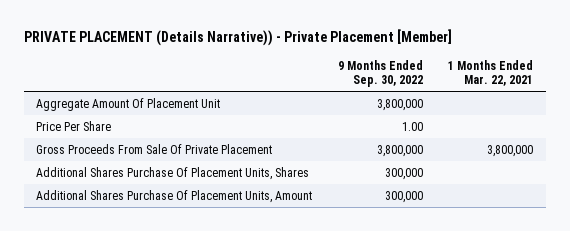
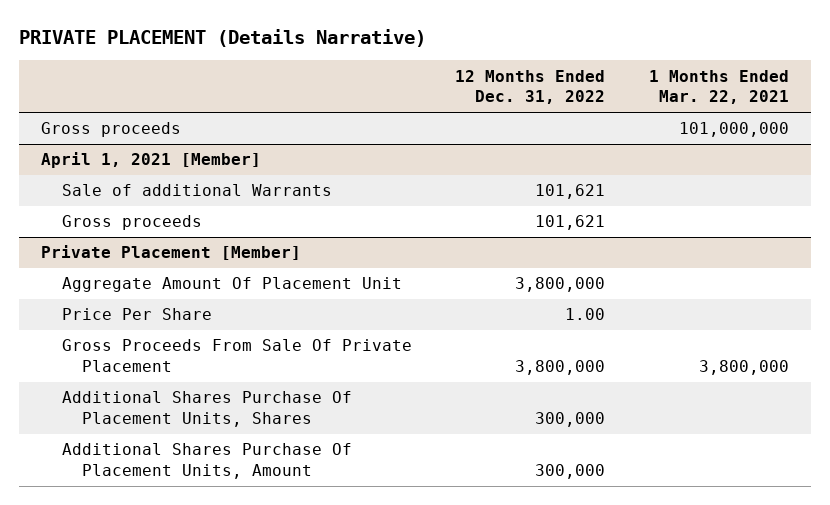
[23,29,452,47] PRIVATE PLACEMENT (Details Narrative)) - Private Placement [Member] -> [19,29,427,48] PRIVATE PLACEMENT (Details Narrative)
[337,59,423,88] 9 Months Ended Sep. 30, 2022 -> none
none -> [455,69,606,105] 12 Months Ended Dec. 31, 2022
[36,97,221,111] Aggregate Amount Of Placement Unit -> none
[36,120,112,131] Price Per Share -> none
[36,143,273,154] Gross Proceeds From Sale Of Private Placement -> none
[36,166,310,180] Additional Shares Purchase Of Placement Units, Shares -> none
[36,189,313,203] Additional Shares Purchase Of Placement Units, Amount -> none
none -> [41,122,182,138] Gross proceeds
none -> [41,152,262,169] April 1, 2021 [Member]
none -> [61,184,332,197] Sale of additional Warrants
none -> [61,215,202,231] Gross proceeds
none -> [41,245,302,261] Private Placement [Member]
none -> [61,277,402,293] Aggregate Amount Of Placement Unit
none -> [61,308,212,321] Price Per Share
none -> [61,339,412,373] Gross Proceeds From Sale Of Private Placement
none -> [61,391,352,428] Additional Shares Purchase Of Placement Units, Shares
none -> [61,443,352,480] Additional Shares Purchase Of Placement Units, Amount

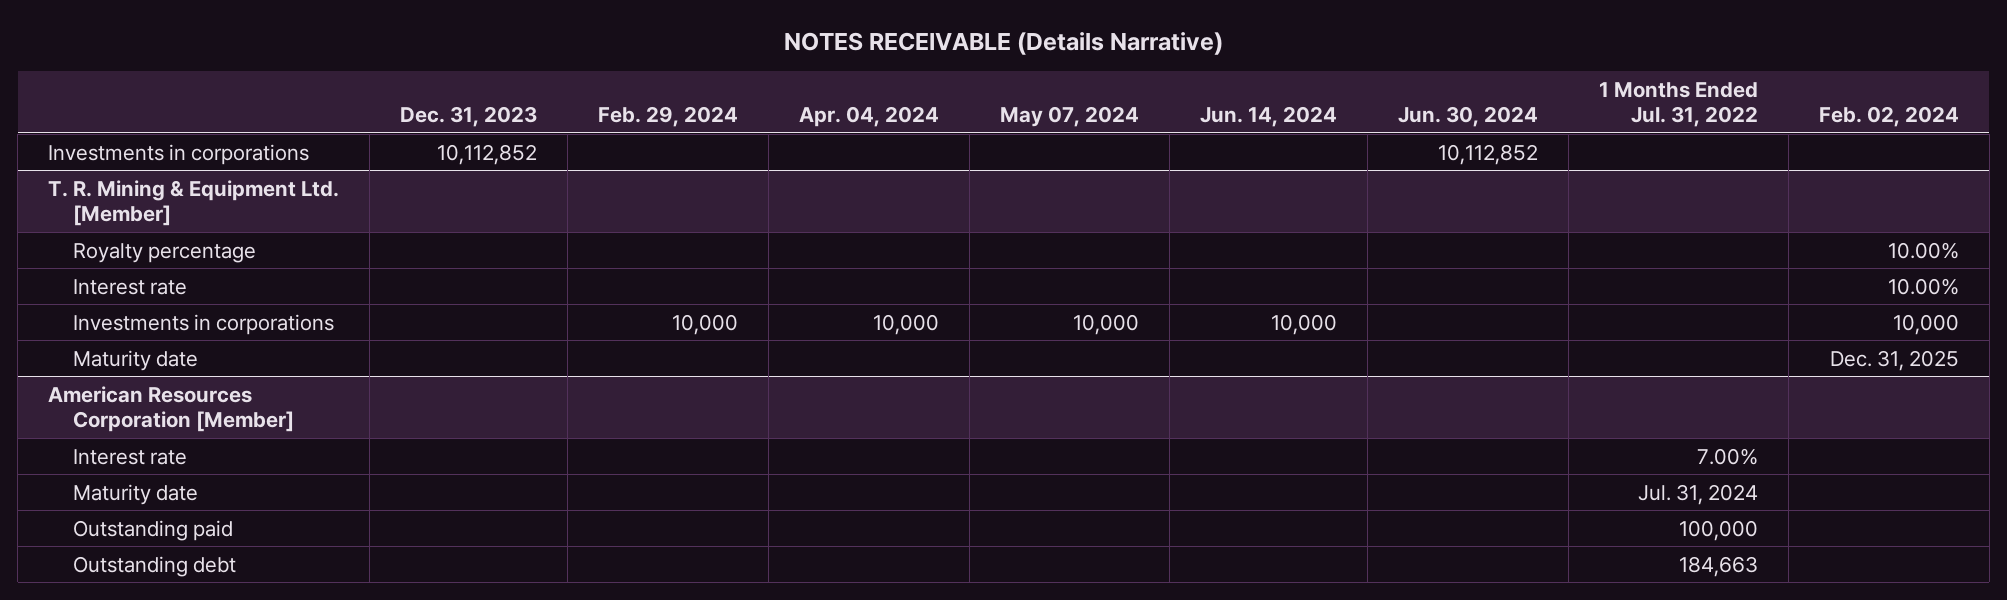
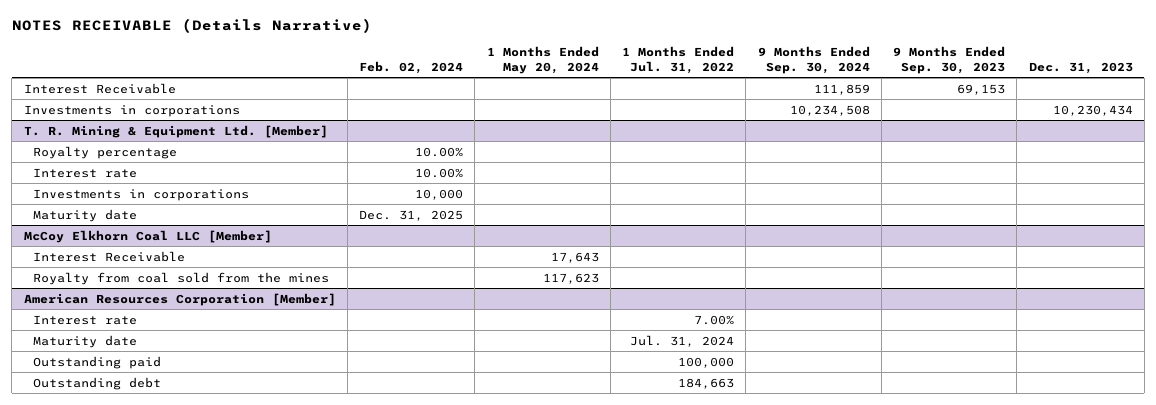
[598,106,739,128] Feb. 29, 2024 -> none
[799,106,940,128] Apr. 04, 2024 -> none
[1000,106,1140,128] May 07, 2024 -> none
[1200,106,1338,128] Jun. 14, 2024 -> none
[1398,106,1539,128] Jun. 30, 2024 -> none
none -> [486,46,599,74] 1 Months Ended May 20, 2024
none -> [757,46,870,74] 9 Months Ended Sep. 30, 2024
none -> [893,46,1006,74] 9 Months Ended Sep. 30, 2023
none -> [23,82,176,94] Interest Receivable
[437,143,538,165] 10,112,852 -> [1052,104,1133,116] 10,230,434
none -> [23,229,272,243] McCoy Elkhorn Coal LLC [Member]
none -> [32,250,185,262] Interest Receivable
none -> [32,271,329,285] Royalty from coal sold from the mines

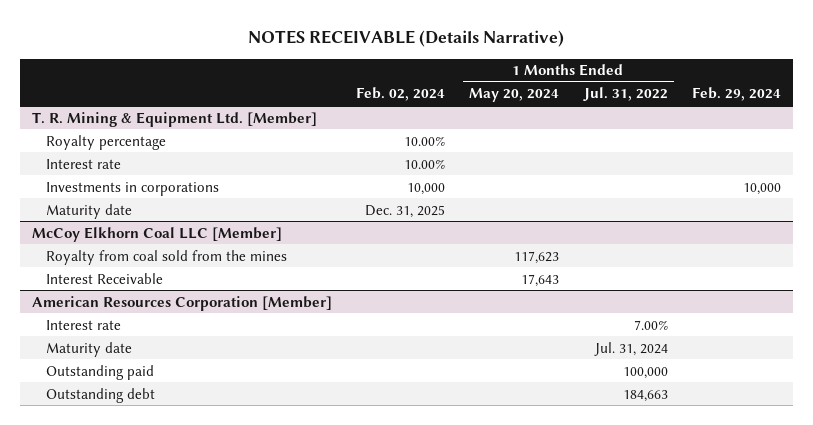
[757,46,870,74] 9 Months Ended Sep. 30, 2024 -> none
[893,46,1006,74] 9 Months Ended Sep. 30, 2023 -> none
[1028,61,1133,74] Dec. 31, 2023 -> none
none -> [691,87,781,102] Feb. 29, 2024
[23,82,176,94] Interest Receivable -> none
[23,104,240,117] Investments in corporations -> none
[32,250,185,262] Interest Receivable -> [45,272,163,284] Interest Receivable

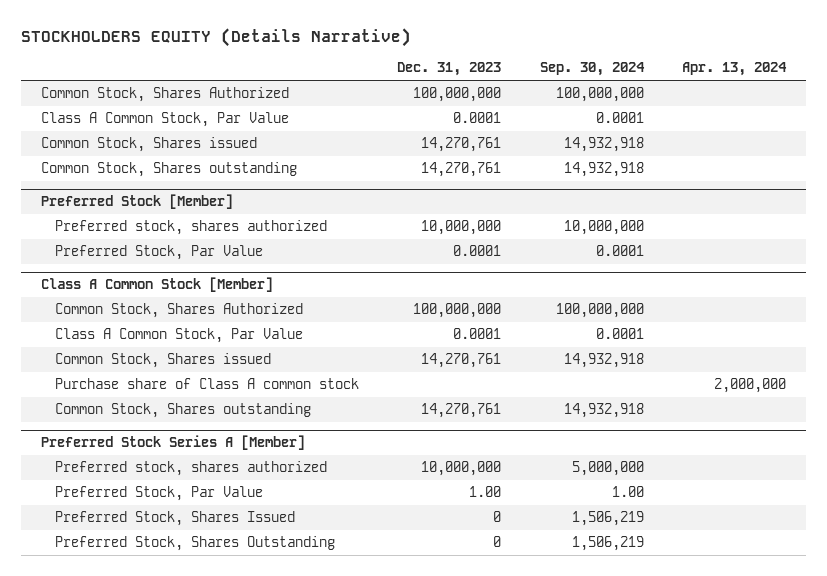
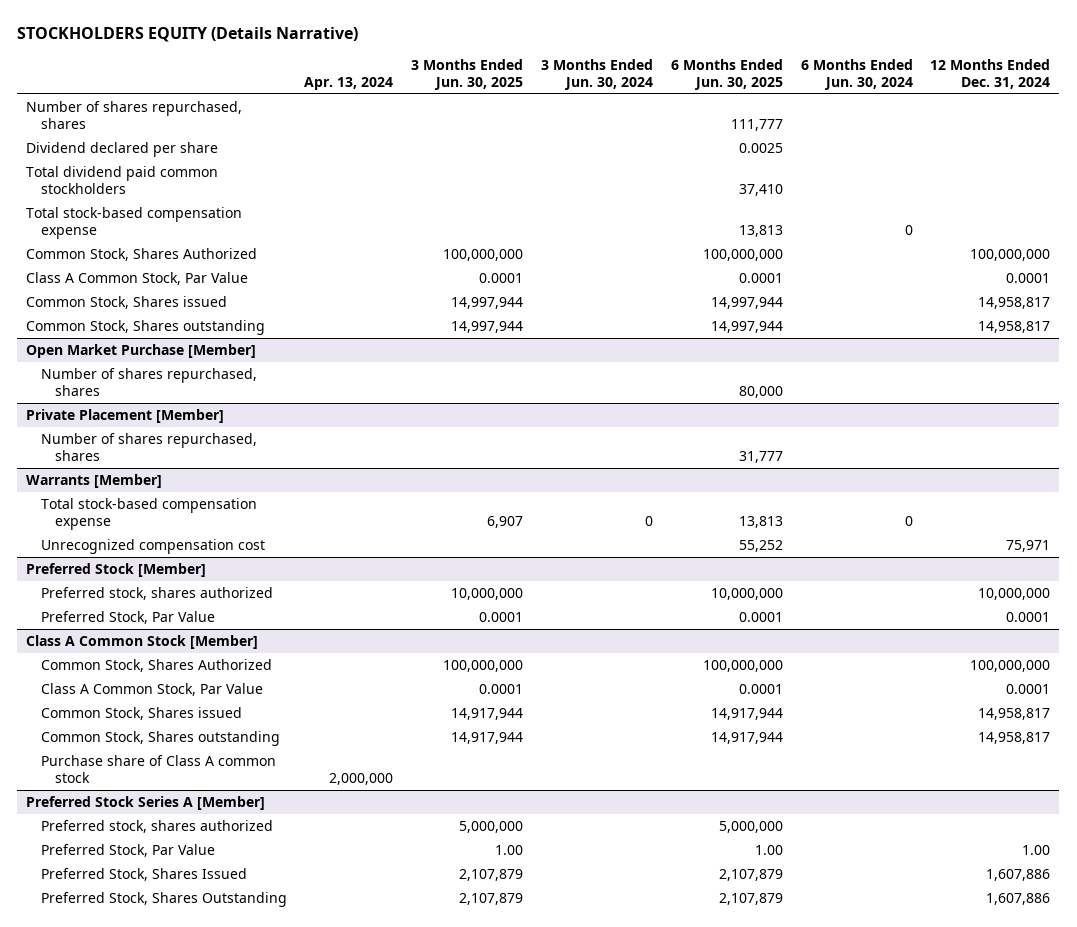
[397,62,502,77] Dec. 31, 2023 -> none
[539,62,645,77] Sep. 30, 2024 -> none
none -> [411,58,524,90] 3 Months Ended Jun. 30, 2025
none -> [540,58,653,90] 3 Months Ended Jun. 30, 2024
none -> [670,58,783,90] 6 Months Ended Jun. 30, 2025
none -> [800,58,913,90] 6 Months Ended Jun. 30, 2024
none -> [930,58,1051,89] 12 Months Ended Dec. 31, 2024
none -> [26,100,243,130] Number of shares repurchased, shares
none -> [26,141,219,157] Dividend declared per share
none -> [26,165,219,195] Total dividend paid common stockholders
none -> [26,206,243,240] Total stock-based compensation expense
none -> [26,343,257,358] Open Market Purchase [Member]
none -> [40,367,257,397] Number of shares repurchased, shares
none -> [26,408,225,423] Private Placement [Member]
none -> [40,432,257,462] Number of shares repurchased, shares
none -> [26,473,163,488] Warrants [Member]
none -> [40,497,257,531] Total stock-based compensation expense
none -> [40,538,265,554] Unrecognized compensation cost
[54,378,359,390] Purchase share of Class A common stock -> [40,754,276,784] Purchase share of Class A common stock

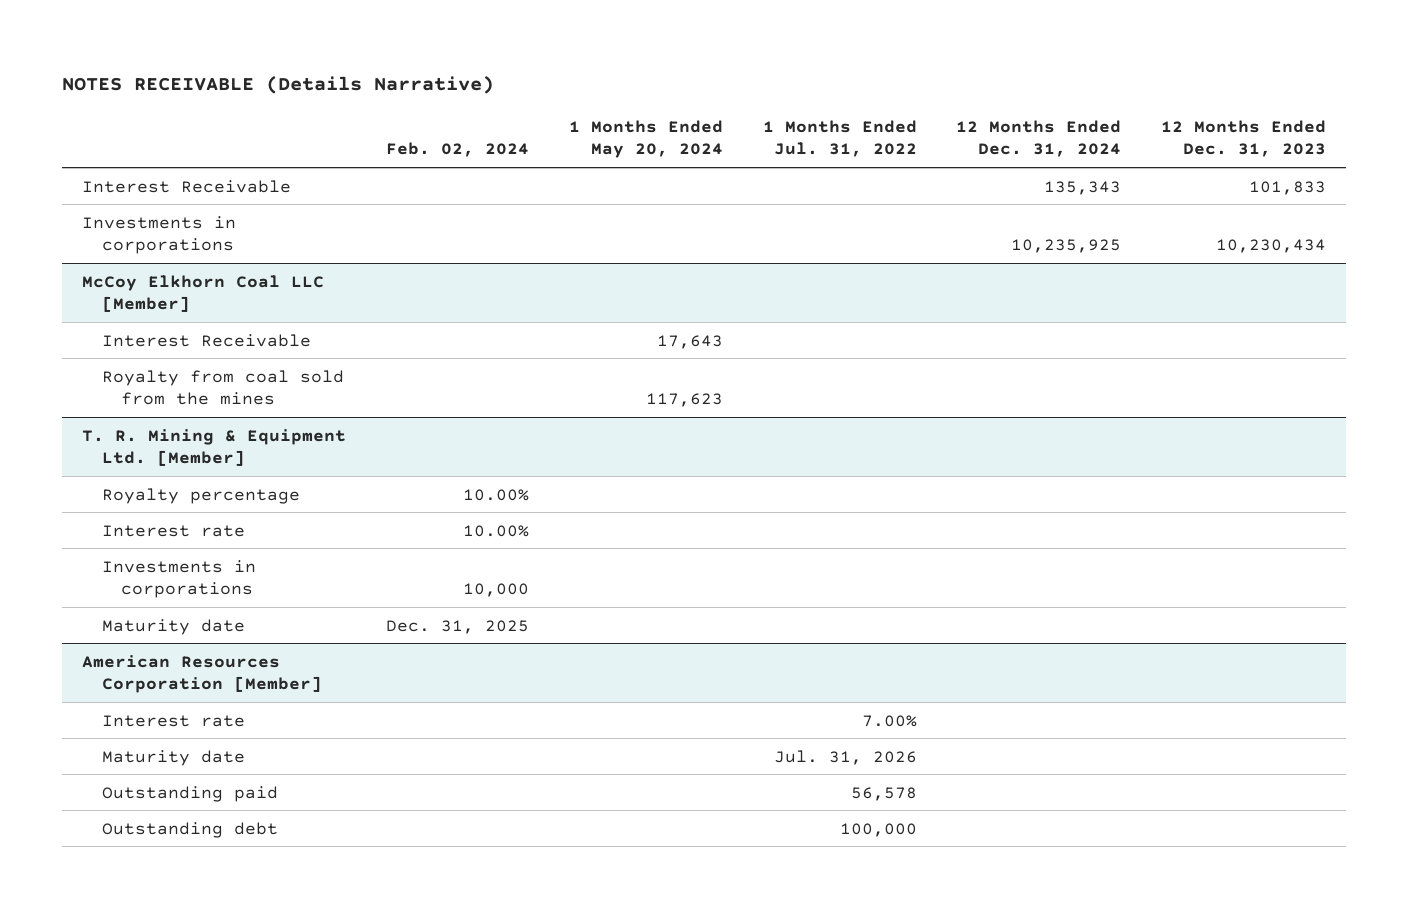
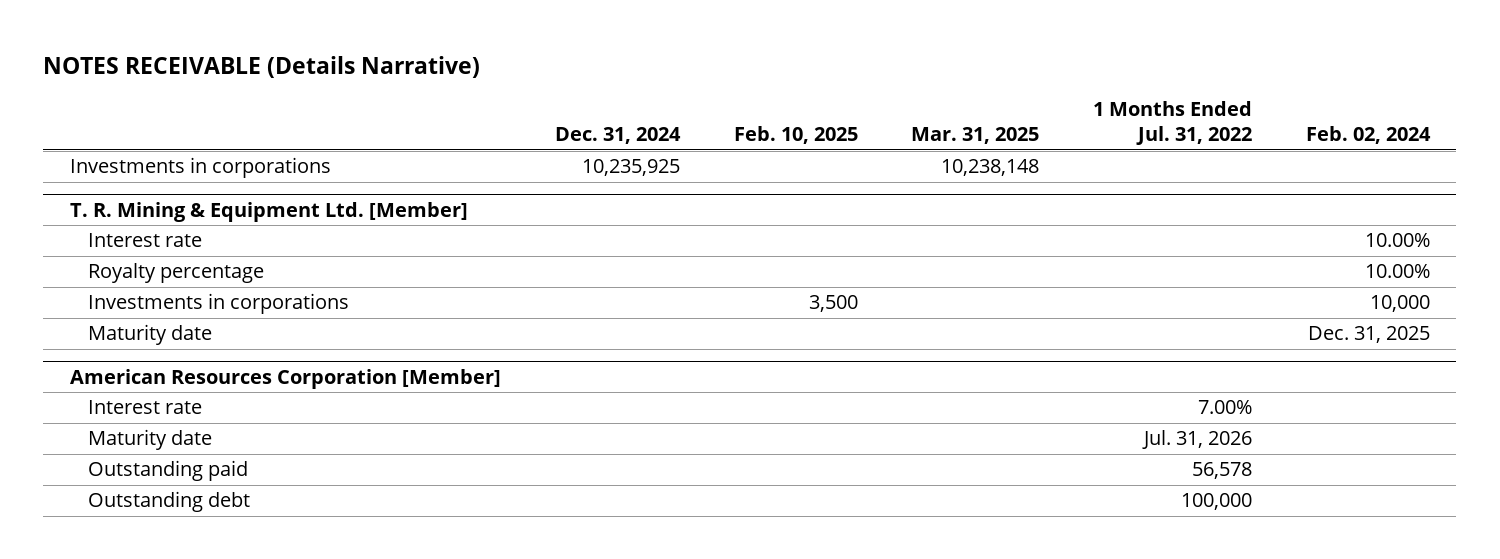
[568,119,723,159] 1 Months Ended May 20, 2024 -> none
[956,119,1122,158] 12 Months Ended Dec. 31, 2024 -> none
[1161,119,1327,158] 12 Months Ended Dec. 31, 2023 -> none
none -> [554,127,681,145] Dec. 31, 2024
none -> [733,126,858,145] Feb. 10, 2025
none -> [911,127,1040,145] Mar. 31, 2025
[82,179,292,193] Interest Receivable -> none
[82,274,325,312] McCoy Elkhorn Coal LLC [Member] -> none
[101,333,311,347] Interest Receivable -> none
[101,369,344,405] Royalty from coal sold from the mines -> none
[101,487,300,504] Royalty percentage -> [87,263,264,284] Royalty percentage

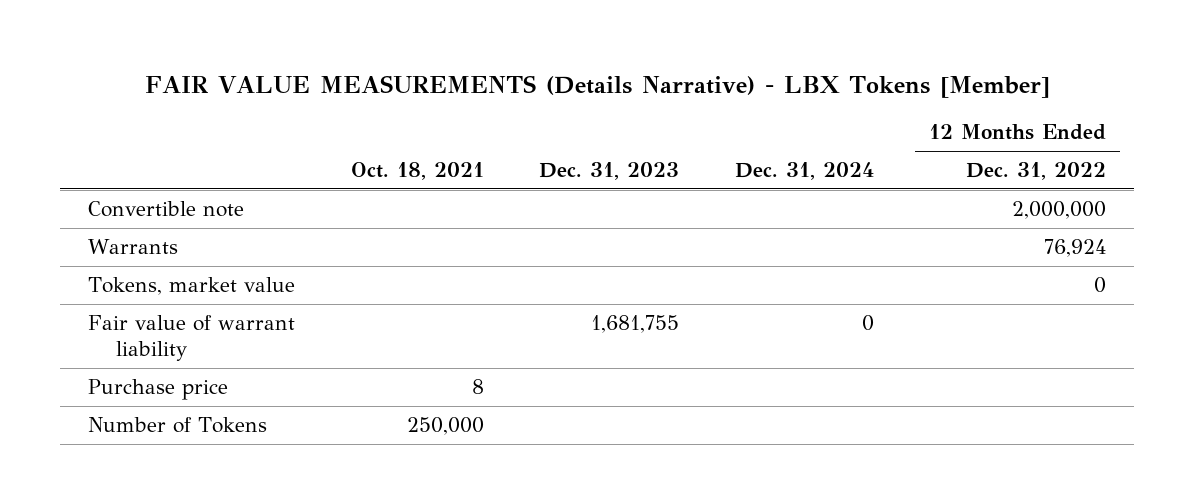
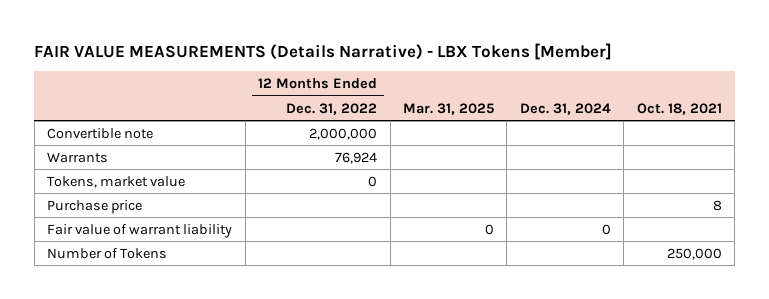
[539,162,680,181] Dec. 31, 2023 -> none
none -> [402,102,494,115] Mar. 31, 2025
[88,314,296,362] Fair value of warrant liability -> [47,223,233,238] Fair value of warrant liability

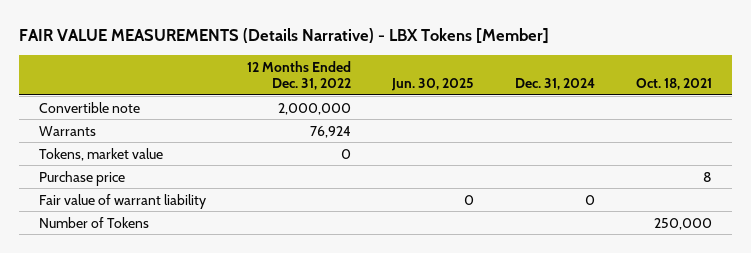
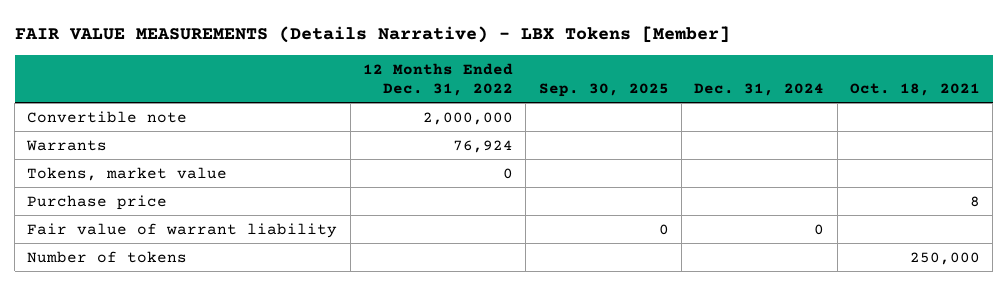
[390,78,474,92] Jun. 30, 2025 -> none
none -> [538,82,669,97] Sep. 30, 2025
[39,216,150,228] Number of Tokens -> [27,250,188,263] Number of tokens

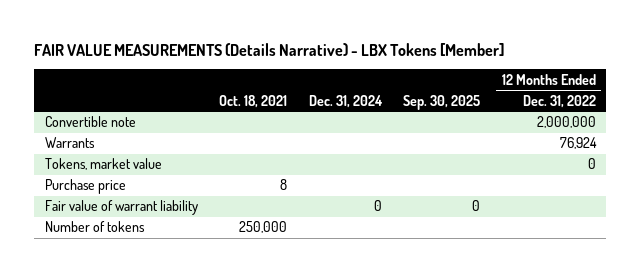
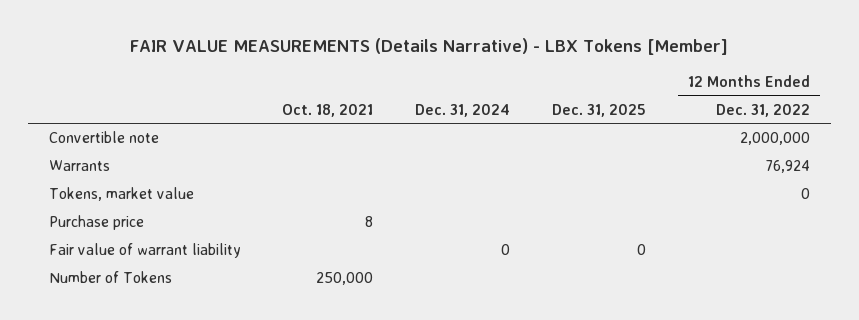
[403,94,481,110] Sep. 30, 2025 -> none
none -> [552,103,647,117] Dec. 31, 2025
[45,221,146,233] Number of tokens -> [48,271,172,284] Number of Tokens

